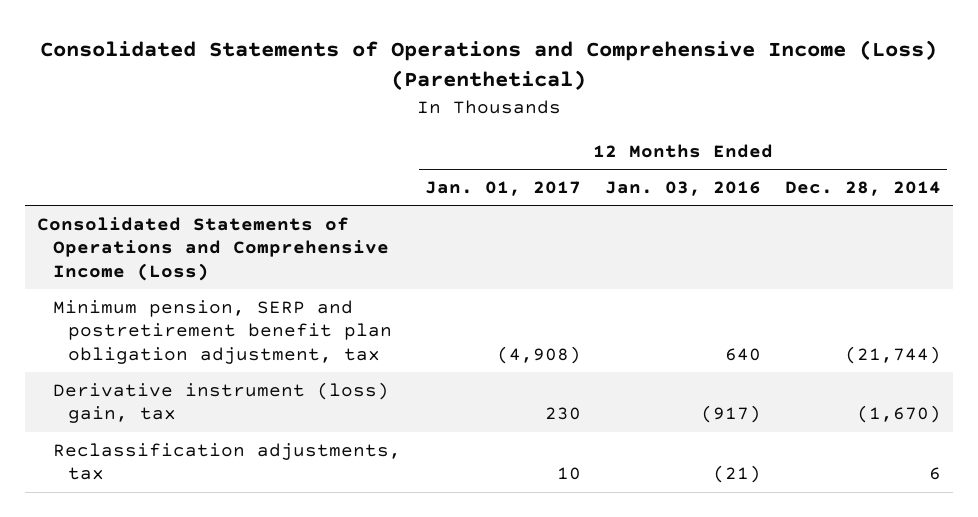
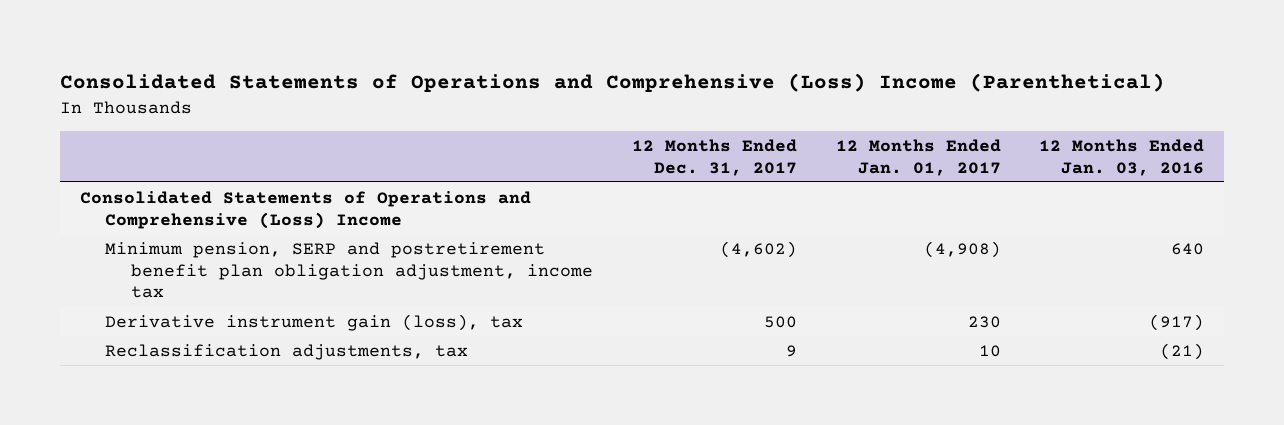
[40,39,938,91] Consolidated Statements of Operations and Comprehensive Income (Loss) (Parenthetical) -> [60,73,1166,93] Consolidated Statements of Operations and Comprehensive (Loss) Income (Parenthetical)
[784,181,941,197] Dec. 28, 2014 -> none
none -> [631,138,797,176] 12 Months Ended Dec. 31, 2017
[37,217,389,281] Consolidated Statements of Operations and Comprehensive Income (Loss) -> [79,190,531,229] Consolidated Statements of Operations and Comprehensive (Loss) Income
[52,300,393,364] Minimum pension, SERP and postretirement benefit plan obligation adjustment, tax -> [105,241,594,299] Minimum pension, SERP and postretirement benefit plan obligation adjustment, income tax
[52,382,389,424] Derivative instrument (loss) gain, tax -> [105,313,524,331] Derivative instrument gain (loss), tax

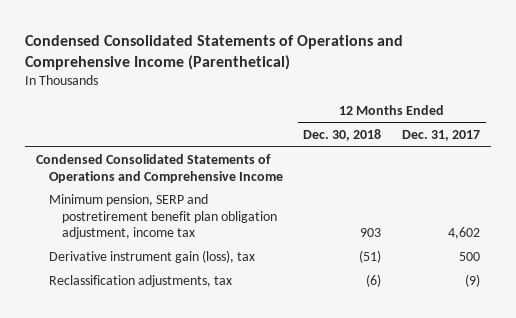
[60,73,1166,93] Consolidated Statements of Operations and Comprehensive (Loss) Income (Parenthetical) -> [25,35,404,71] Condensed Consolidated Statements of Operations and Comprehensive Income (Parenthetical)
[835,138,1001,176] 12 Months Ended Jan. 01, 2017 -> none
[1039,138,1205,176] 12 Months Ended Jan. 03, 2016 -> none
none -> [303,129,382,142] Dec. 30, 2018
[79,190,531,229] Consolidated Statements of Operations and Comprehensive (Loss) Income -> [35,154,283,183] Condensed Consolidated Statements of Operations and Comprehensive Income
[719,240,797,258] (4,602) -> [448,227,481,240] 4,602
[785,344,797,357] 9 -> [465,274,481,288] (9)

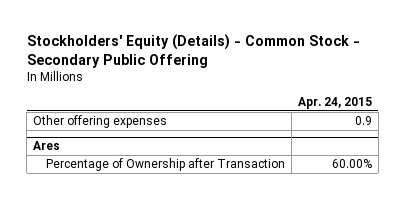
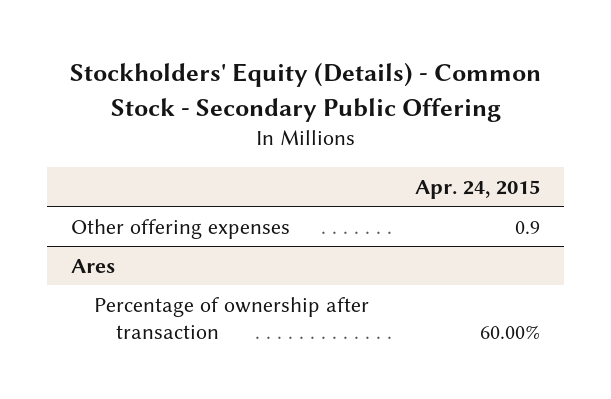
[46,158,286,172] Percentage of Ownership after Transaction -> [93,296,369,340] Percentage of ownership after transaction

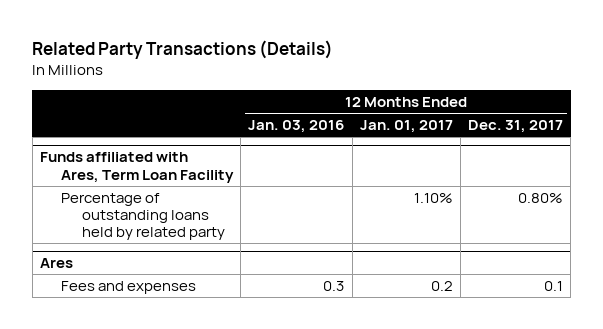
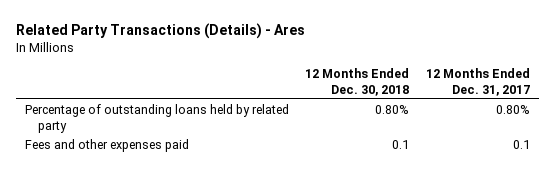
[32,40,334,60] Related Party Transactions (Details) -> [16,23,306,40] Related Party Transactions (Details) - Ares
[248,120,345,134] Jan. 03, 2016 -> none
[359,120,453,134] Jan. 01, 2017 -> none
none -> [305,68,410,96] 12 Months Ended Dec. 30, 2018
[40,152,234,183] Funds affiliated with Ares, Term Loan Facility -> none
[40,258,74,269] Ares -> none
[60,280,196,294] Fees and expenses -> [24,138,189,152] Fees and other expenses paid

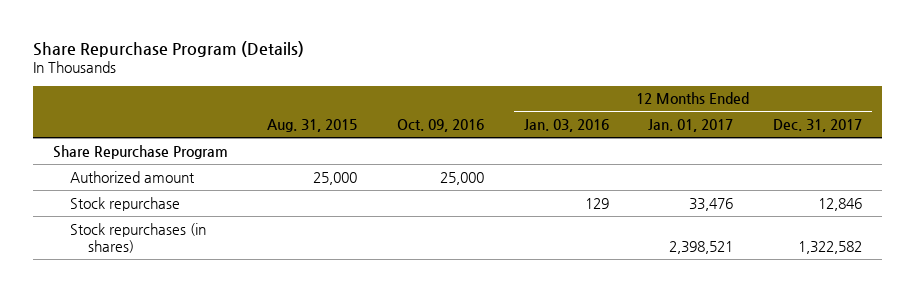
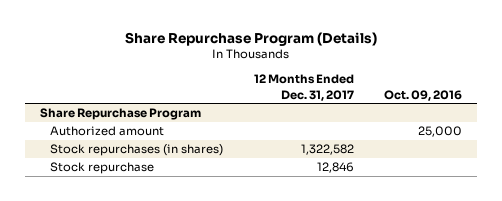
[267,119,358,133] Aug. 31, 2015 -> none
[523,119,609,133] Jan. 03, 2016 -> none
[648,119,734,133] Jan. 01, 2017 -> none
[70,196,181,211] Stock repurchase -> [50,162,155,175] Stock repurchase

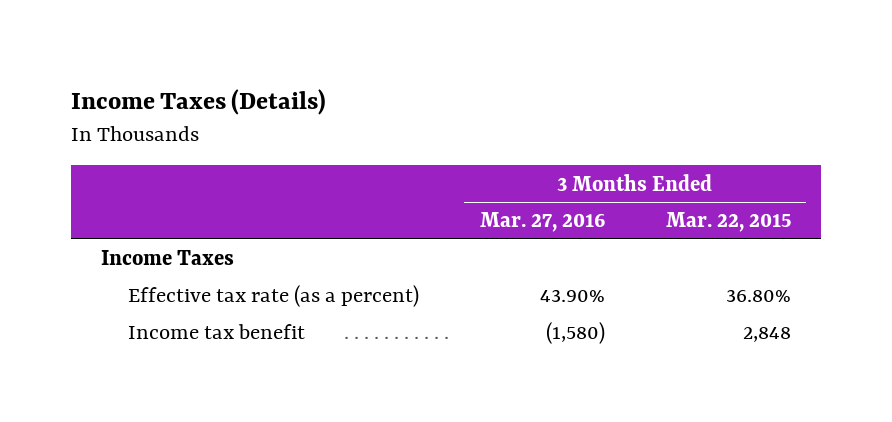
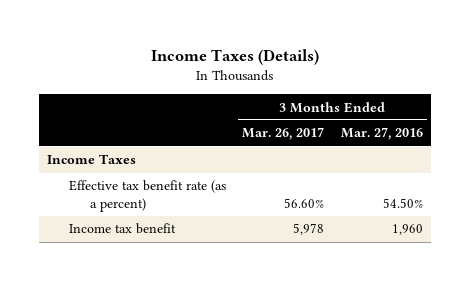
[665,212,791,233] Mar. 22, 2015 -> none
none -> [242,127,325,141] Mar. 26, 2017
[127,285,419,308] Effective tax rate (as a percent) -> [68,180,226,213] Effective tax benefit rate (as a percent)
[539,289,605,303] 43.90% -> [382,198,423,209] 54.50%
[545,322,605,345] (1,580) -> [391,224,423,236] 1,960

